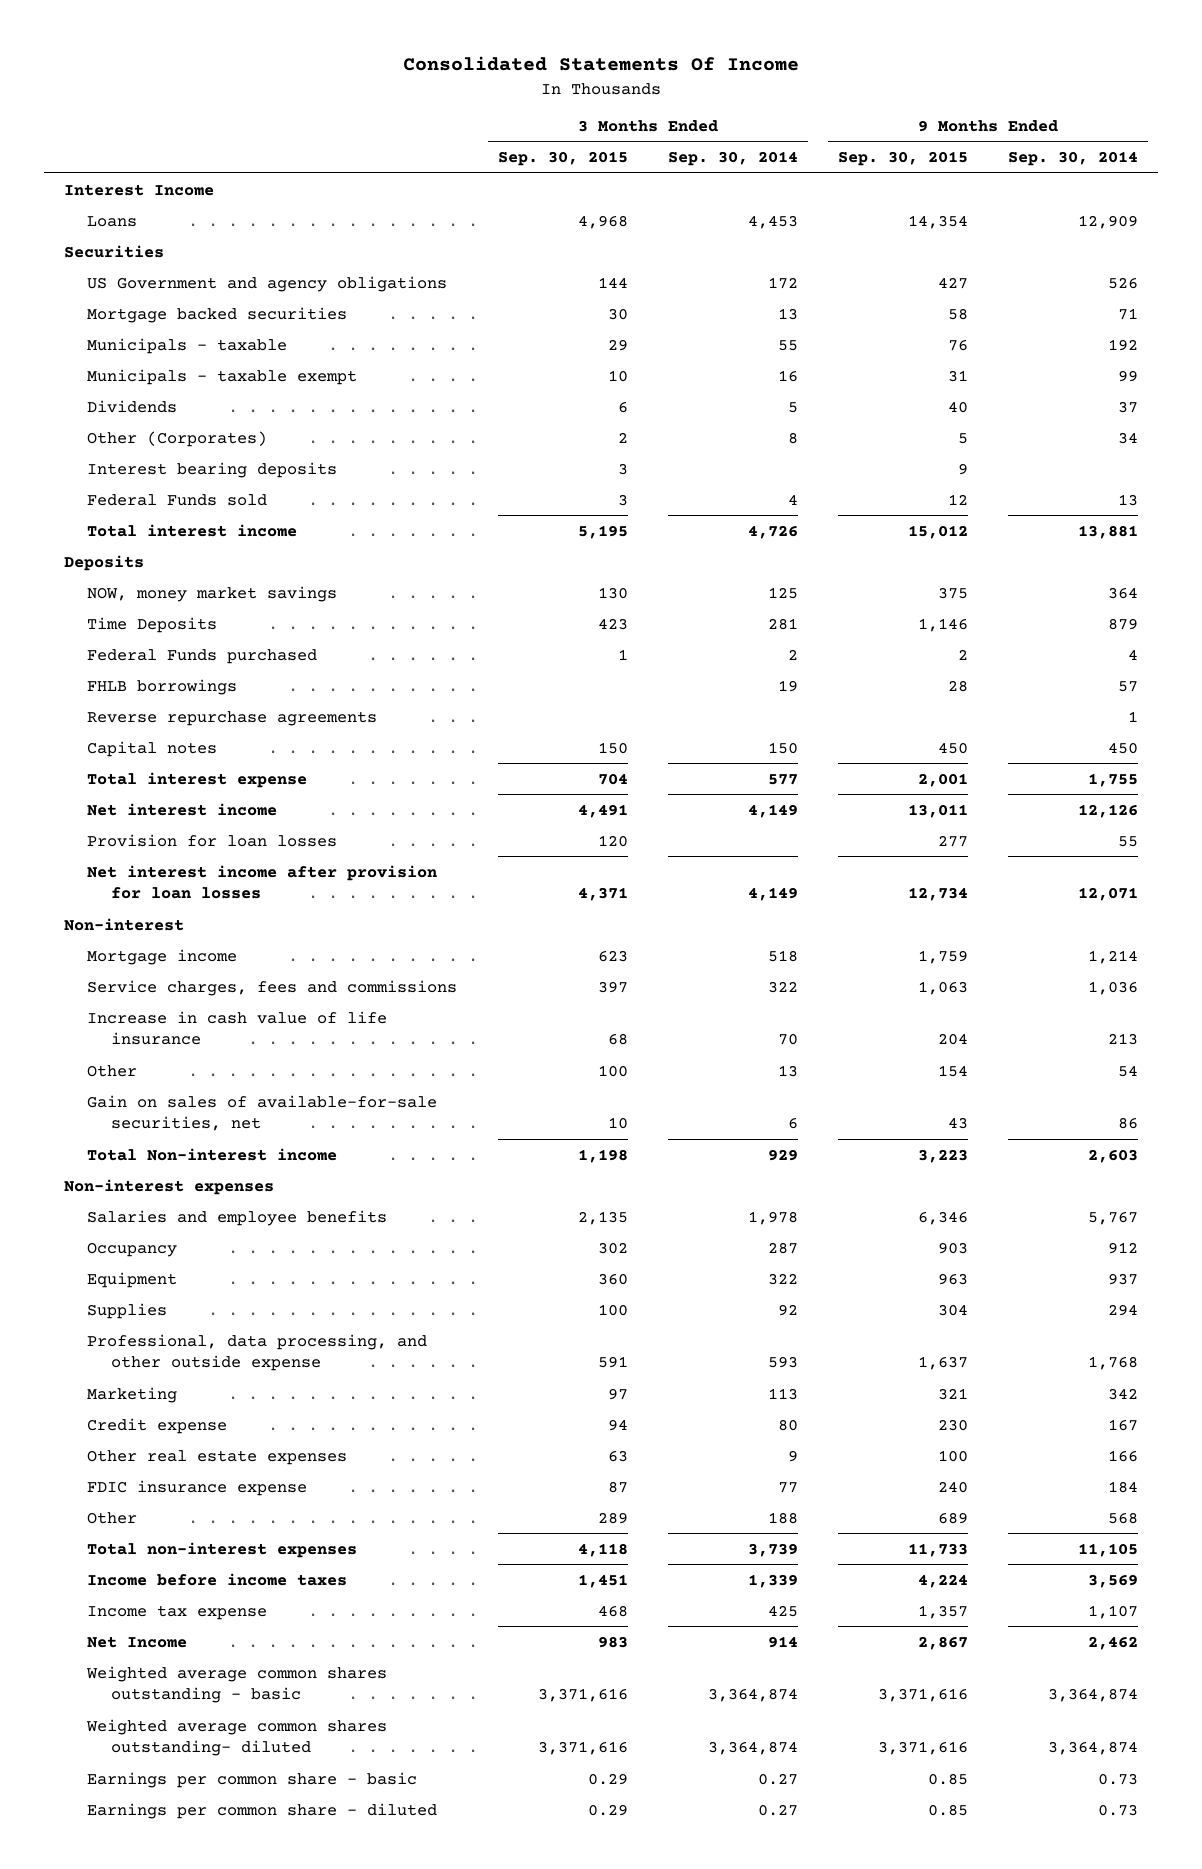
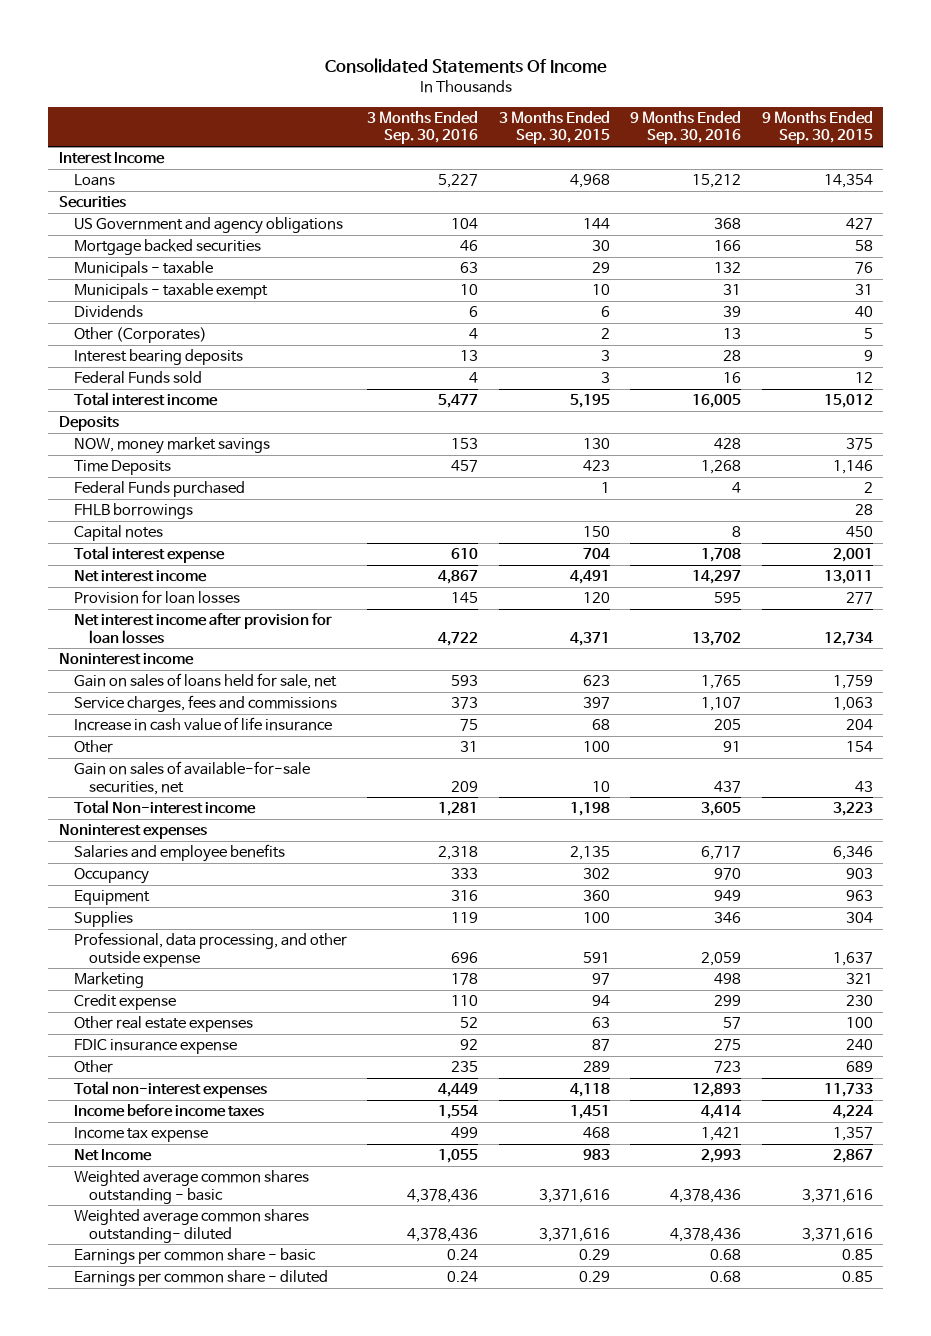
[667,151,798,167] Sep. 30, 2014 -> none
[1008,151,1139,167] Sep. 30, 2014 -> none
none -> [367,111,479,145] 3 Months Ended Sep. 30, 2016
none -> [630,111,742,145] 9 Months Ended Sep. 30, 2016
[87,710,378,726] Reverse repurchase agreements -> none
[63,917,184,931] Non-interest -> [58,653,194,666] Noninterest income
[87,948,238,965] Mortgage income -> [73,673,337,690] Gain on sales of loans held for sale, net
[63,1178,274,1195] Non-interest expenses -> [58,824,207,840] Noninterest expenses

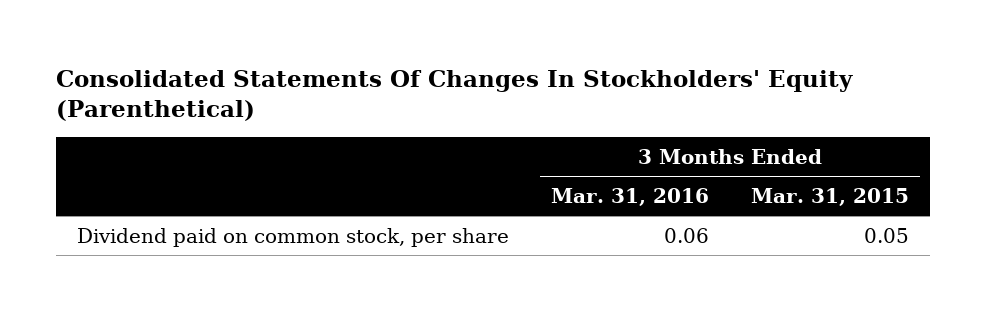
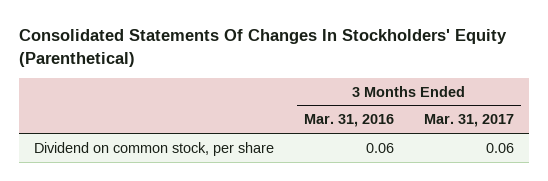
[751,188,910,207] Mar. 31, 2015 -> none
none -> [423,114,514,128] Mar. 31, 2017
[76,227,509,247] Dividend paid on common stock, per share -> [34,141,275,156] Dividend on common stock, per share

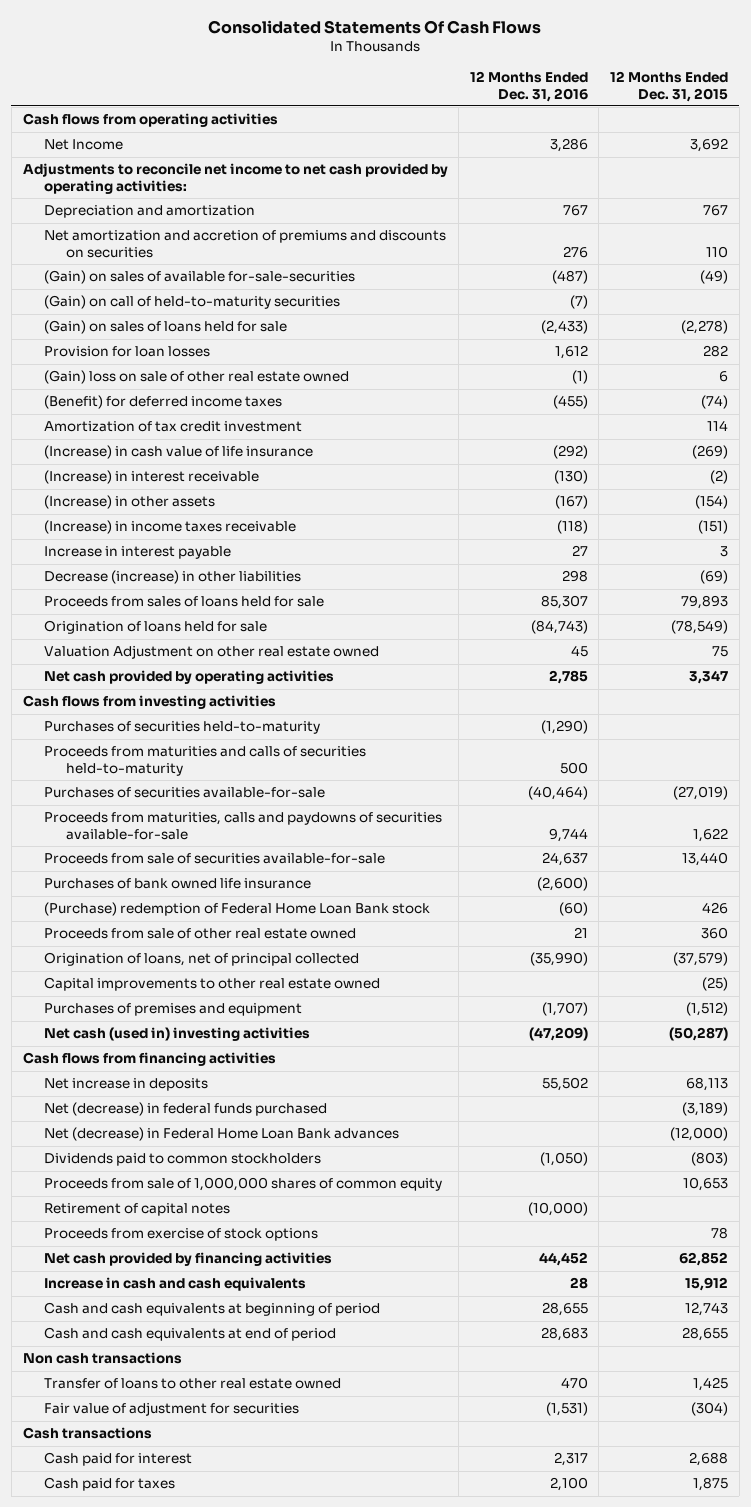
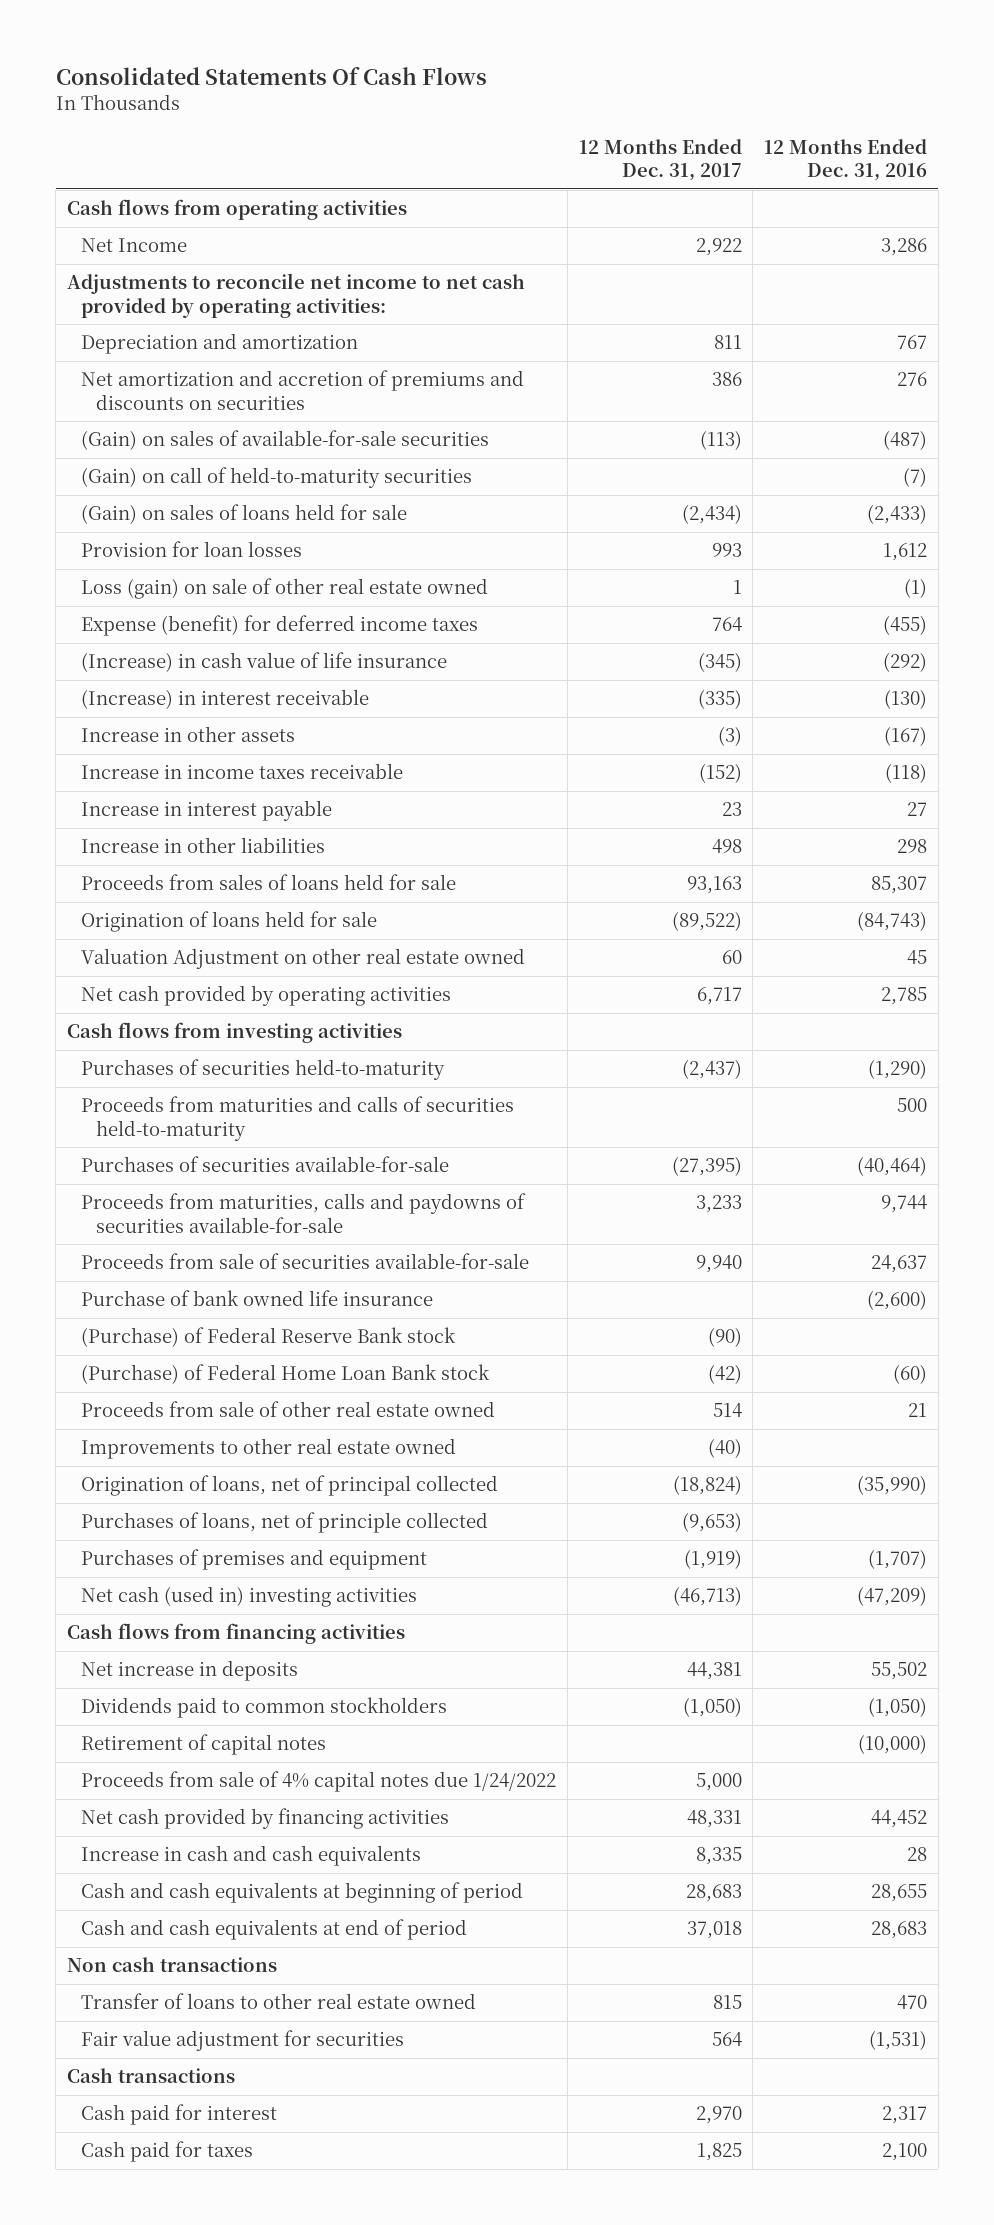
[610,71,729,102] 12 Months Ended Dec. 31, 2015 -> none
none -> [578,138,742,182] 12 Months Ended Dec. 31, 2017
[44,270,356,285] (Gain) on sales of available for-sale-securities -> [81,430,490,451] (Gain) on sales of available-for-sale securities
[44,421,303,433] Amortization of tax credit investment -> none
[44,370,350,385] (Gain) loss on sale of other real estate owned -> [81,578,489,600] Loss (gain) on sale of other real estate owned
[44,395,283,410] (Benefit) for deferred income taxes -> [81,615,479,637] Expense (benefit) for deferred income taxes
[44,495,216,510] (Increase) in other assets -> [81,726,296,743] Increase in other assets
[44,520,297,535] (Increase) in income taxes receivable -> [81,763,404,780] Increase in income taxes receivable
[44,570,302,585] Decrease (increase) in other liabilities -> [81,837,326,854] Increase in other liabilities
[44,878,312,890] Purchases of bank owned life insurance -> [81,1290,434,1307] Purchase of bank owned life insurance
none -> [81,1327,457,1348] (Purchase) of Federal Reserve Bank stock
[44,902,431,917] (Purchase) redemption of Federal Home Loan Bank stock -> [81,1364,491,1385] (Purchase) of Federal Home Loan Bank stock
none -> [81,1438,457,1460] Improvements to other real estate owned
[44,977,381,992] Capital improvements to other real estate owned -> none
none -> [81,1512,489,1534] Purchases of loans, net of principle collected
[44,1102,328,1117] Net (decrease) in federal funds purchased -> none
[44,1127,400,1142] Net (decrease) in Federal Home Loan Bank advances -> none
[44,1177,443,1192] Proceeds from sale of 1,000,000 shares of common equity -> none
[44,1228,319,1242] Proceeds from exercise of stock options -> none
none -> [81,1771,557,1793] Proceeds from sale of 4% capital notes due 1/24/2022
[44,1402,300,1417] Fair value of adjustment for securities -> [81,2030,405,2052] Fair value adjustment for securities

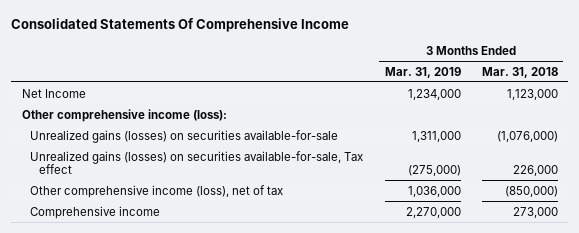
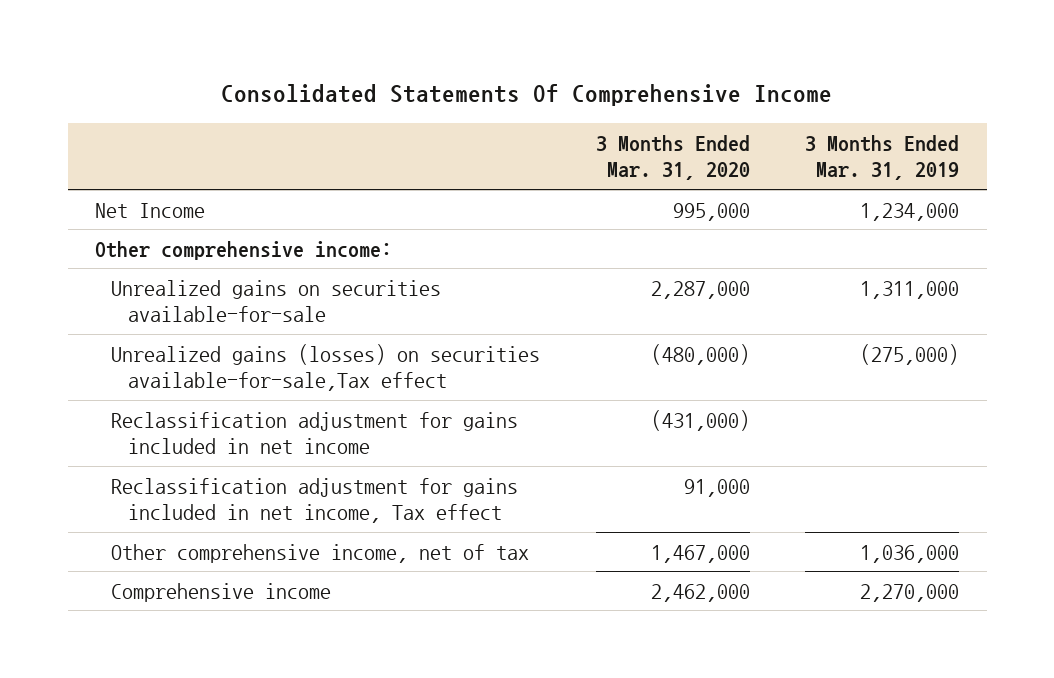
[481,66,558,78] Mar. 31, 2018 -> none
none -> [595,134,750,181] 3 Months Ended Mar. 31, 2020
[21,108,227,122] Other comprehensive income (loss): -> [95,240,393,260] Other comprehensive income:
[30,129,339,143] Unrealized gains (losses) on securities available-for-sale -> [111,279,442,323] Unrealized gains on securities available-for-sale
[30,150,364,175] Unrealized gains (losses) on securities available-for-sale, Tax effect -> [111,343,541,392] Unrealized gains (losses) on securities available-for-sale,Tax effect
none -> [111,411,519,455] Reclassification adjustment for gains included in net income
none -> [111,477,519,524] Reclassification adjustment for gains included in net income, Tax effect
[30,184,284,198] Other comprehensive income (loss), net of tax -> [111,543,530,563] Other comprehensive income, net of tax

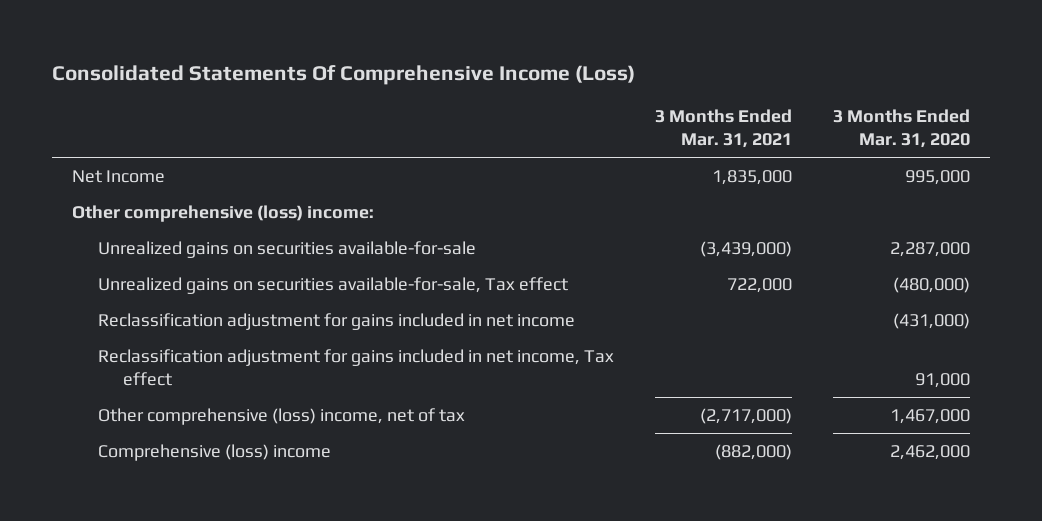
[221,84,833,107] Consolidated Statements Of Comprehensive Income -> [51,64,635,85] Consolidated Statements Of Comprehensive Income (Loss)
[804,134,959,181] 3 Months Ended Mar. 31, 2019 -> none
none -> [654,108,792,148] 3 Months Ended Mar. 31, 2021
[95,240,393,260] Other comprehensive income: -> [72,204,375,222] Other comprehensive (loss) income:
[111,343,541,392] Unrealized gains (losses) on securities available-for-sale,Tax effect -> [97,276,568,294] Unrealized gains on securities available-for-sale, Tax effect
[111,543,530,563] Other comprehensive income, net of tax -> [97,407,465,425] Other comprehensive (loss) income, net of tax
[111,582,332,602] Comprehensive income -> [97,443,331,461] Comprehensive (loss) income

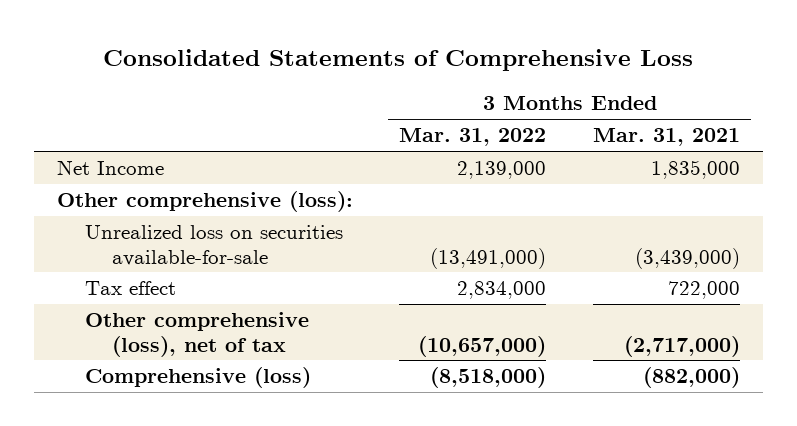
[51,64,635,85] Consolidated Statements Of Comprehensive Income (Loss) -> [103,49,694,72] Consolidated Statements of Comprehensive Loss
[832,108,970,148] 3 Months Ended Mar. 31, 2020 -> none
none -> [399,128,547,147] Mar. 31, 2022
[97,312,575,330] Reclassification adjustment for gains included in net income -> none
[97,348,614,386] Reclassification adjustment for gains included in net income, Tax effect -> none
[72,204,375,222] Other comprehensive (loss) income: -> [56,191,353,213] Other comprehensive (loss):
[97,240,476,258] Unrealized gains on securities available-for-sale -> [84,225,343,266] Unrealized loss on securities available-for-sale
[97,276,568,294] Unrealized gains on securities available-for-sale, Tax effect -> [84,281,176,296] Tax effect
[97,407,465,425] Other comprehensive (loss) income, net of tax -> [84,312,309,357] Other comprehensive (loss), net of tax
[97,443,331,461] Comprehensive (loss) income -> [84,367,311,389] Comprehensive (loss)

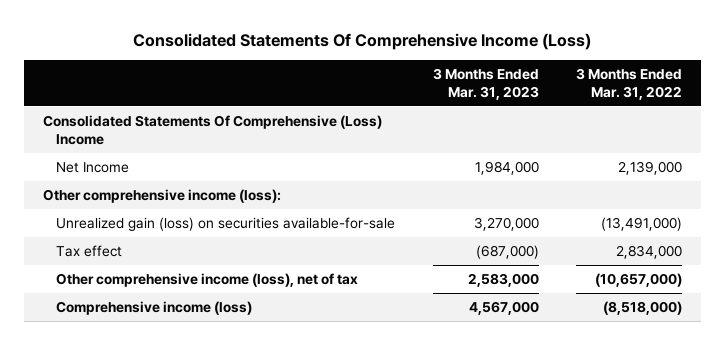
[103,49,694,72] Consolidated Statements of Comprehensive Loss -> [133,32,592,50] Consolidated Statements Of Comprehensive Income (Loss)
[592,128,740,147] Mar. 31, 2021 -> none
none -> [432,67,539,101] 3 Months Ended Mar. 31, 2023
none -> [42,114,382,146] Consolidated Statements Of Comprehensive (Loss) Income
[56,191,353,213] Other comprehensive (loss): -> [42,188,281,203] Other comprehensive income (loss):
[84,225,343,266] Unrealized loss on securities available-for-sale -> [56,216,396,231] Unrealized gain (loss) on securities available-for-sale
[84,312,309,357] Other comprehensive (loss), net of tax -> [56,272,359,287] Other comprehensive income (loss), net of tax
[84,367,311,389] Comprehensive (loss) -> [56,300,253,315] Comprehensive income (loss)

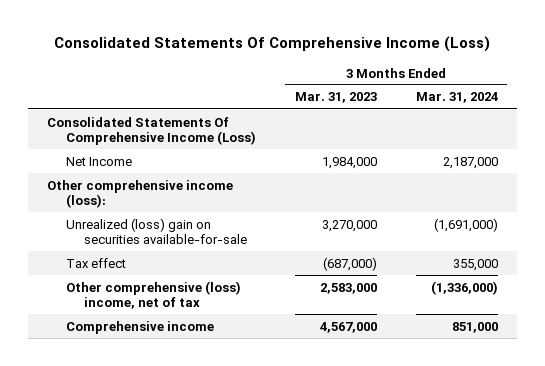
[575,67,682,101] 3 Months Ended Mar. 31, 2022 -> none
none -> [415,92,498,104] Mar. 31, 2024
[42,114,382,146] Consolidated Statements Of Comprehensive (Loss) Income -> [47,116,256,146] Consolidated Statements Of Comprehensive Income (Loss)
[56,216,396,231] Unrealized gain (loss) on securities available-for-sale -> [65,217,248,245] Unrealized (loss) gain on securities available-for-sale
[56,272,359,287] Other comprehensive income (loss), net of tax -> [65,280,241,310] Other comprehensive (loss) income, net of tax
[56,300,253,315] Comprehensive income (loss) -> [65,320,214,334] Comprehensive income

